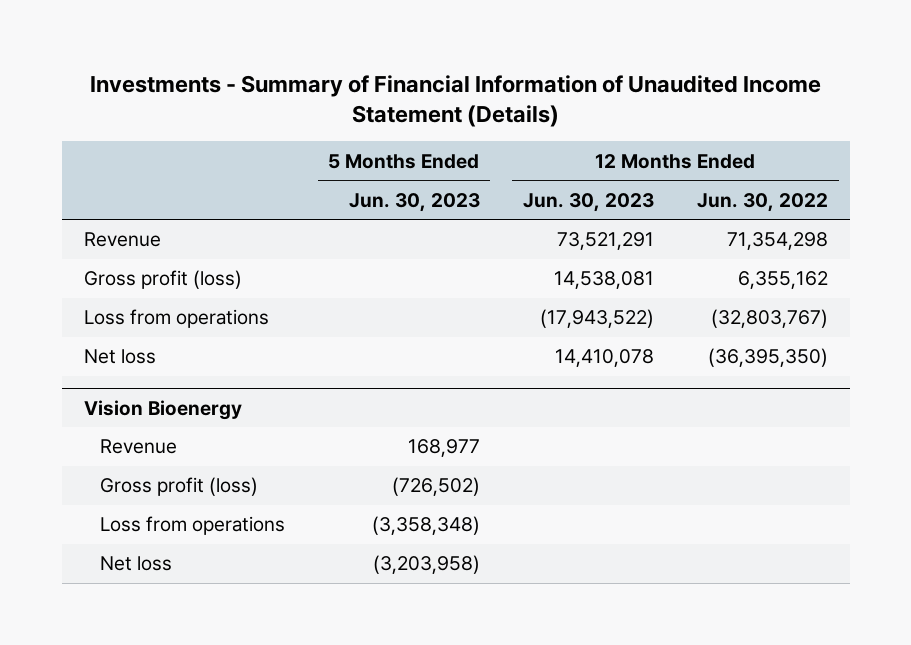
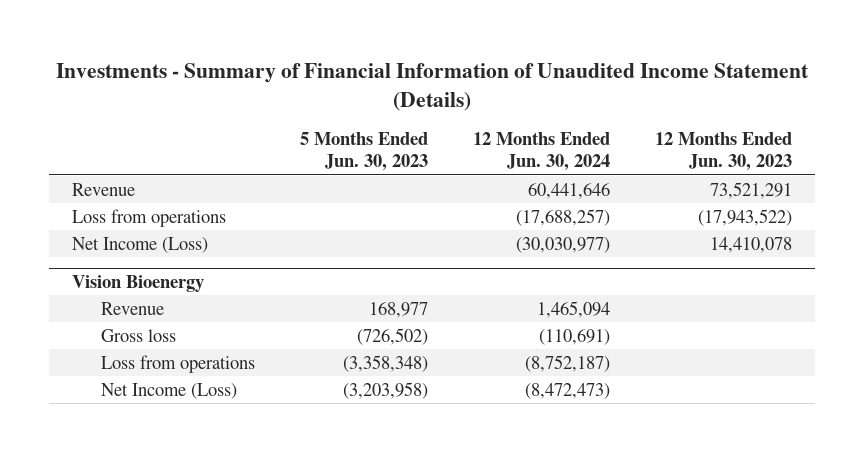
[696,192,828,212] Jun. 30, 2022 -> none
none -> [473,132,611,172] 12 Months Ended Jun. 30, 2024
[83,270,242,290] Gross profit (loss) -> none
[83,349,156,365] Net loss -> [71,236,208,253] Net Income (Loss)
[100,477,259,497] Gross profit (loss) -> [101,328,177,342] Gross loss
[100,556,173,572] Net loss -> [101,382,238,399] Net Income (Loss)

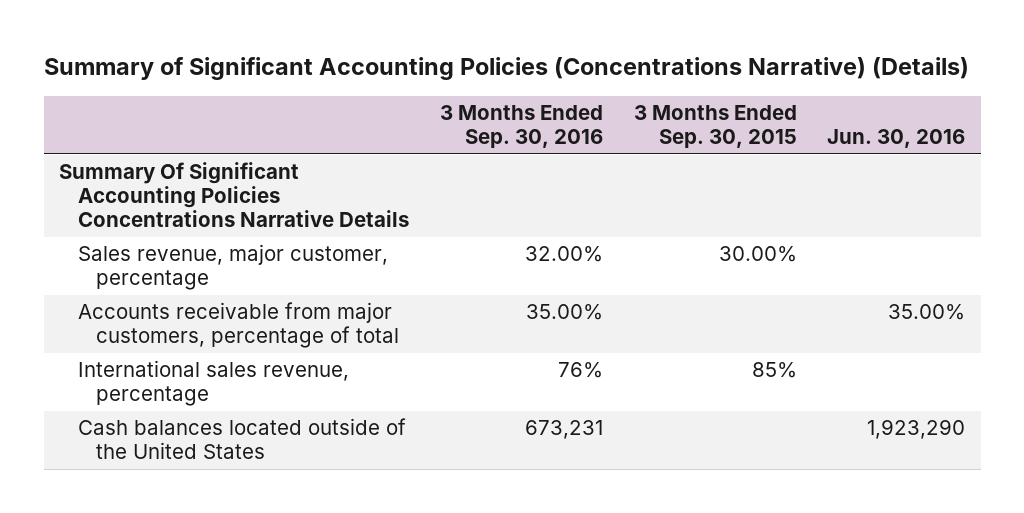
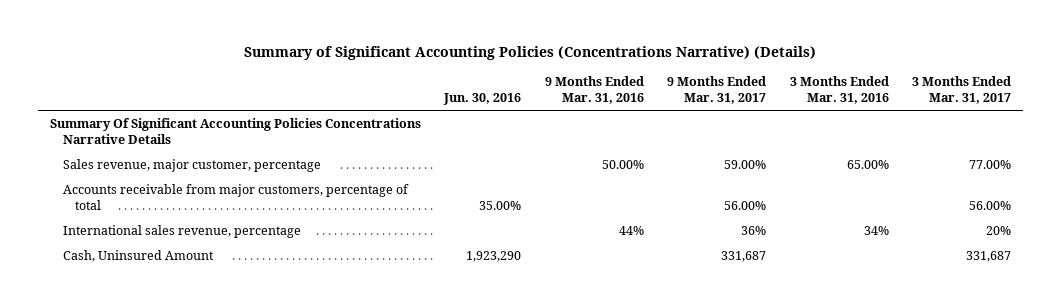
[439,105,603,148] 3 Months Ended Sep. 30, 2016 -> none
[633,105,797,148] 3 Months Ended Sep. 30, 2015 -> none
none -> [544,76,644,105] 9 Months Ended Mar. 31, 2016
none -> [667,76,767,105] 9 Months Ended Mar. 31, 2017
none -> [789,76,889,105] 3 Months Ended Mar. 31, 2016
none -> [912,76,1012,105] 3 Months Ended Mar. 31, 2017
[77,418,406,460] Cash balances located outside of the United States -> [62,249,214,262] Cash, Uninsured Amount

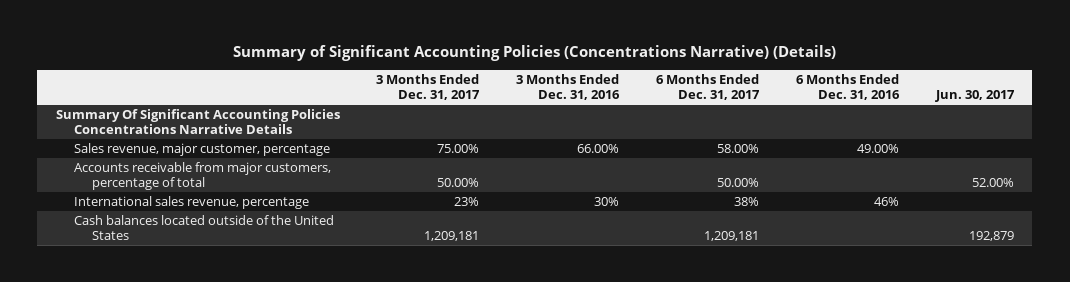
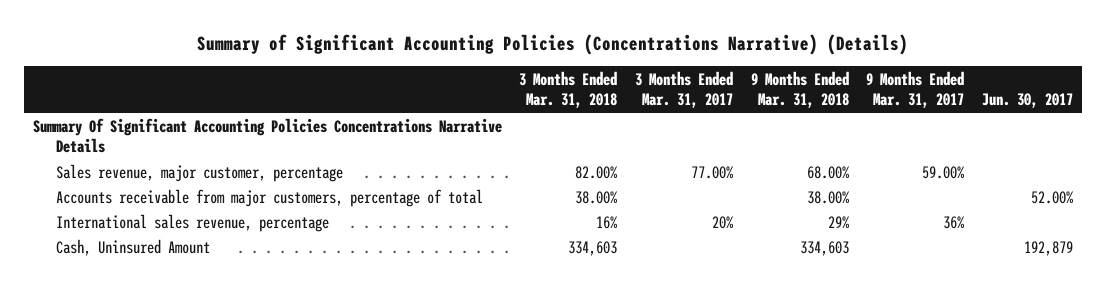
[376,73,481,100] 3 Months Ended Dec. 31, 2017 -> none
[516,73,621,100] 3 Months Ended Dec. 31, 2016 -> none
[656,73,761,100] 6 Months Ended Dec. 31, 2017 -> none
[796,73,901,100] 6 Months Ended Dec. 31, 2016 -> none
none -> [519,70,618,109] 3 Months Ended Mar. 31, 2018
none -> [635,70,734,109] 3 Months Ended Mar. 31, 2017
none -> [750,70,849,109] 9 Months Ended Mar. 31, 2018
none -> [866,70,965,109] 9 Months Ended Mar. 31, 2017
[73,215,334,241] Cash balances located outside of the United States -> [56,238,211,256] Cash, Uninsured Amount

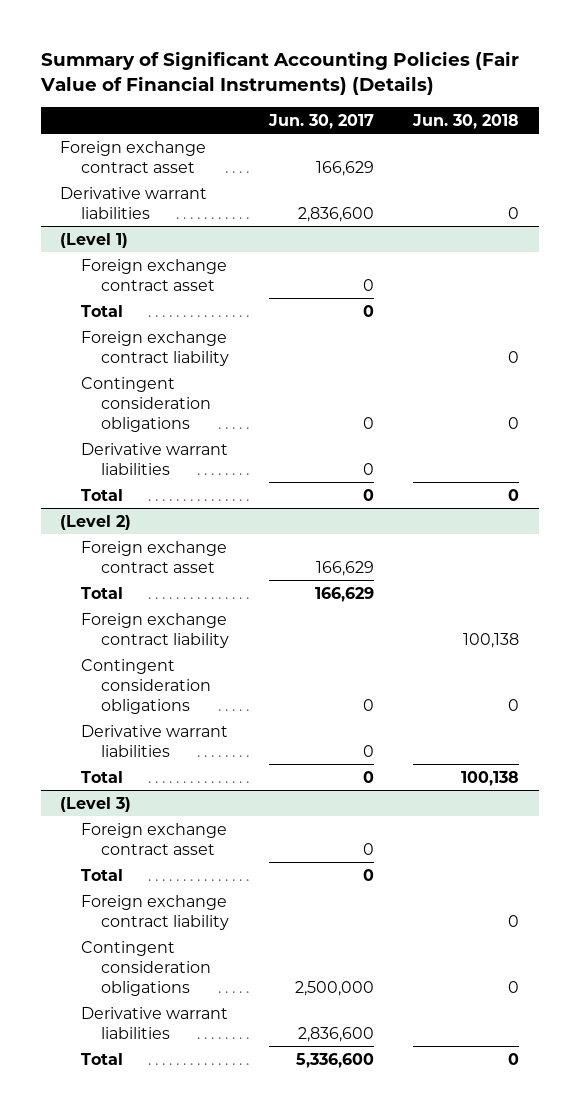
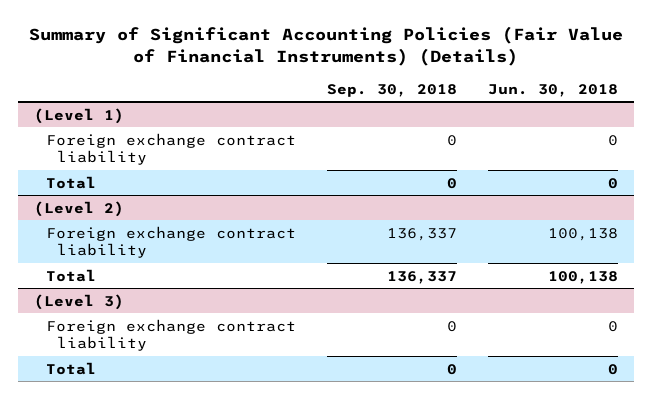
[267,113,374,129] Jun. 30, 2017 -> none
none -> [326,83,457,97] Sep. 30, 2018
[60,140,207,173] Foreign exchange contract asset -> none
[60,186,208,219] Derivative warrant liabilities -> none
[80,258,227,291] Foreign exchange contract asset -> none
[80,304,123,317] Total -> none
[80,376,212,432] Contingent consideration obligations -> none
[80,442,228,475] Derivative warrant liabilities -> none
[80,540,227,573] Foreign exchange contract asset -> none
[80,586,123,599] Total -> none
[80,658,212,714] Contingent consideration obligations -> none
[80,724,228,757] Derivative warrant liabilities -> none
[80,822,227,855] Foreign exchange contract asset -> none
[80,868,123,881] Total -> none
[80,940,212,996] Contingent consideration obligations -> none
[80,1006,228,1039] Derivative warrant liabilities -> none

